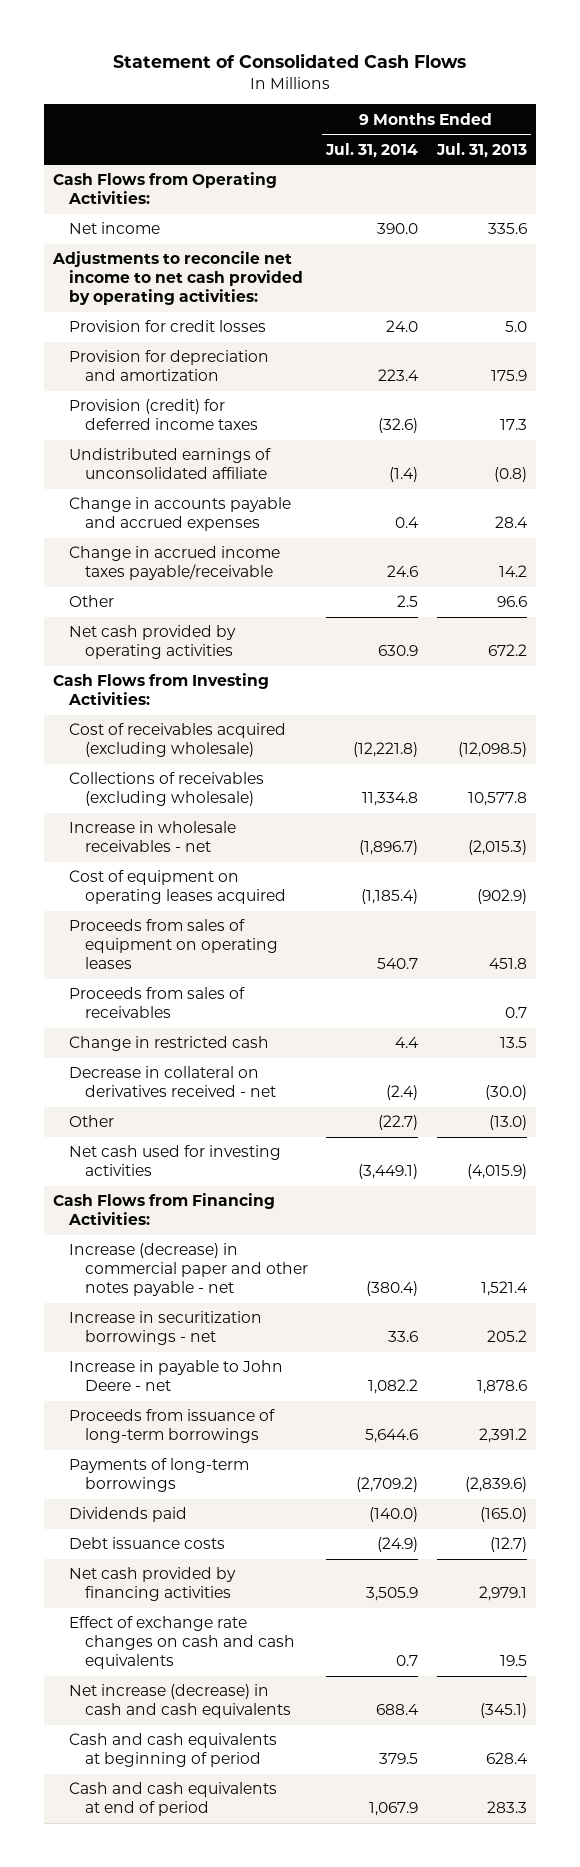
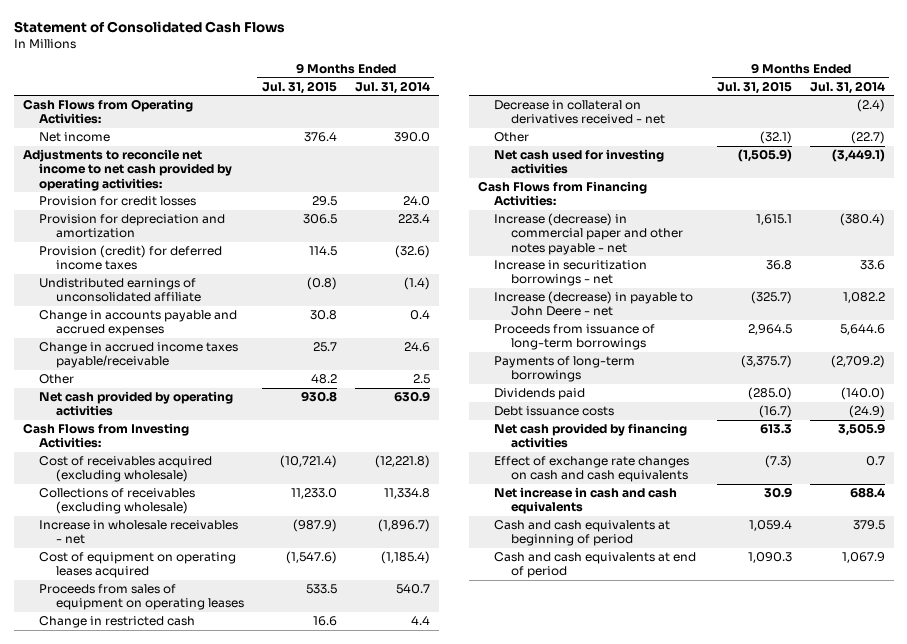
[435,142,527,158] Jul. 31, 2013 -> none
none -> [261,80,337,94] Jul. 31, 2015
[68,987,245,1019] Proceeds from sales of receivables -> none
[68,1360,283,1392] Increase in payable to John Deere - net -> [494,291,694,317] Increase (decrease) in payable to John Deere - net
[68,1684,291,1719] Net increase (decrease) in cash and cash equivalents -> [494,487,678,515] Net increase in cash and cash equivalents

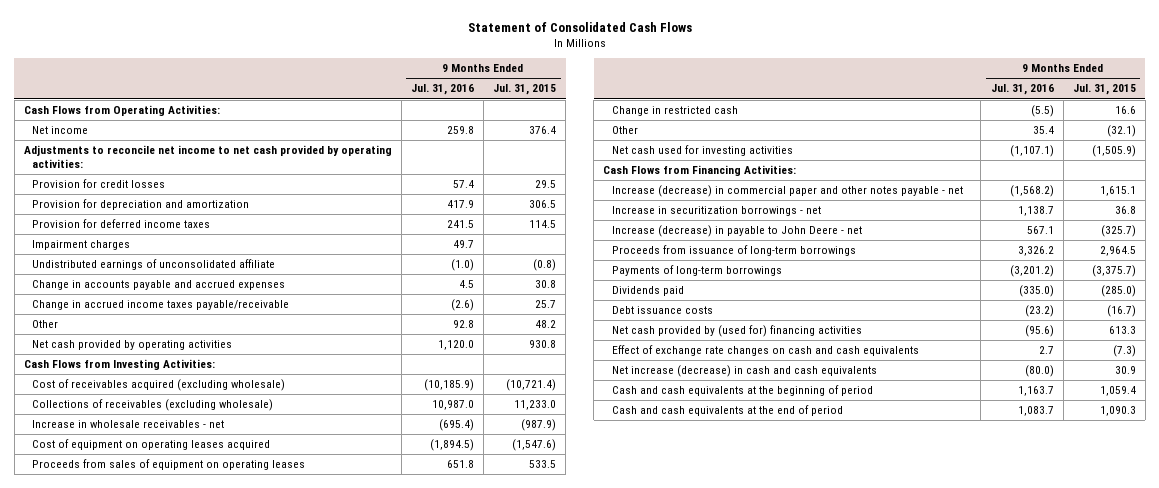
[354,80,430,94] Jul. 31, 2014 -> none
none -> [410,84,474,96] Jul. 31, 2016
[39,245,223,271] Provision (credit) for deferred income taxes -> [32,219,211,229] Provision for deferred income taxes
none -> [32,240,131,251] Impairment charges
[494,100,665,125] Decrease in collateral on derivatives received - net -> none
[494,423,688,449] Net cash provided by financing activities -> [612,325,863,338] Net cash provided by (used for) financing activities
[494,487,678,515] Net increase in cash and cash equivalents -> [612,365,878,378] Net increase (decrease) in cash and cash equivalents
[494,520,671,547] Cash and cash equivalents at beginning of period -> [612,385,874,397] Cash and cash equivalents at the beginning of period
[494,552,697,579] Cash and cash equivalents at end of period -> [612,405,844,417] Cash and cash equivalents at the end of period

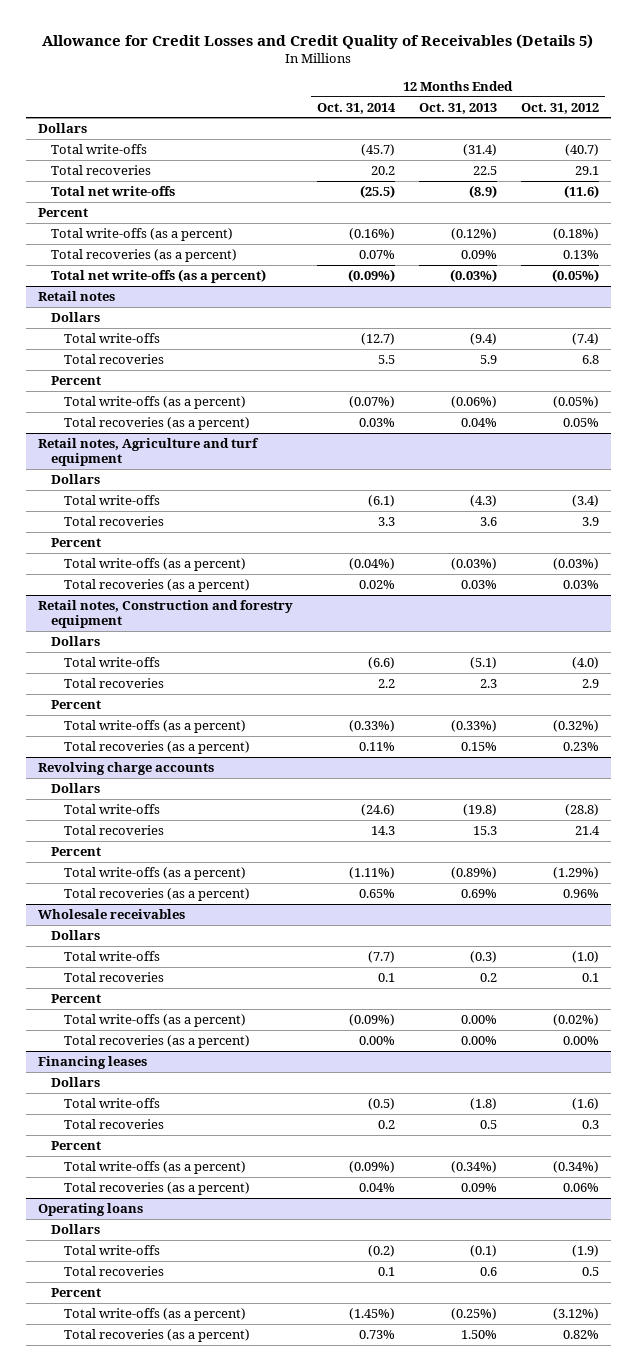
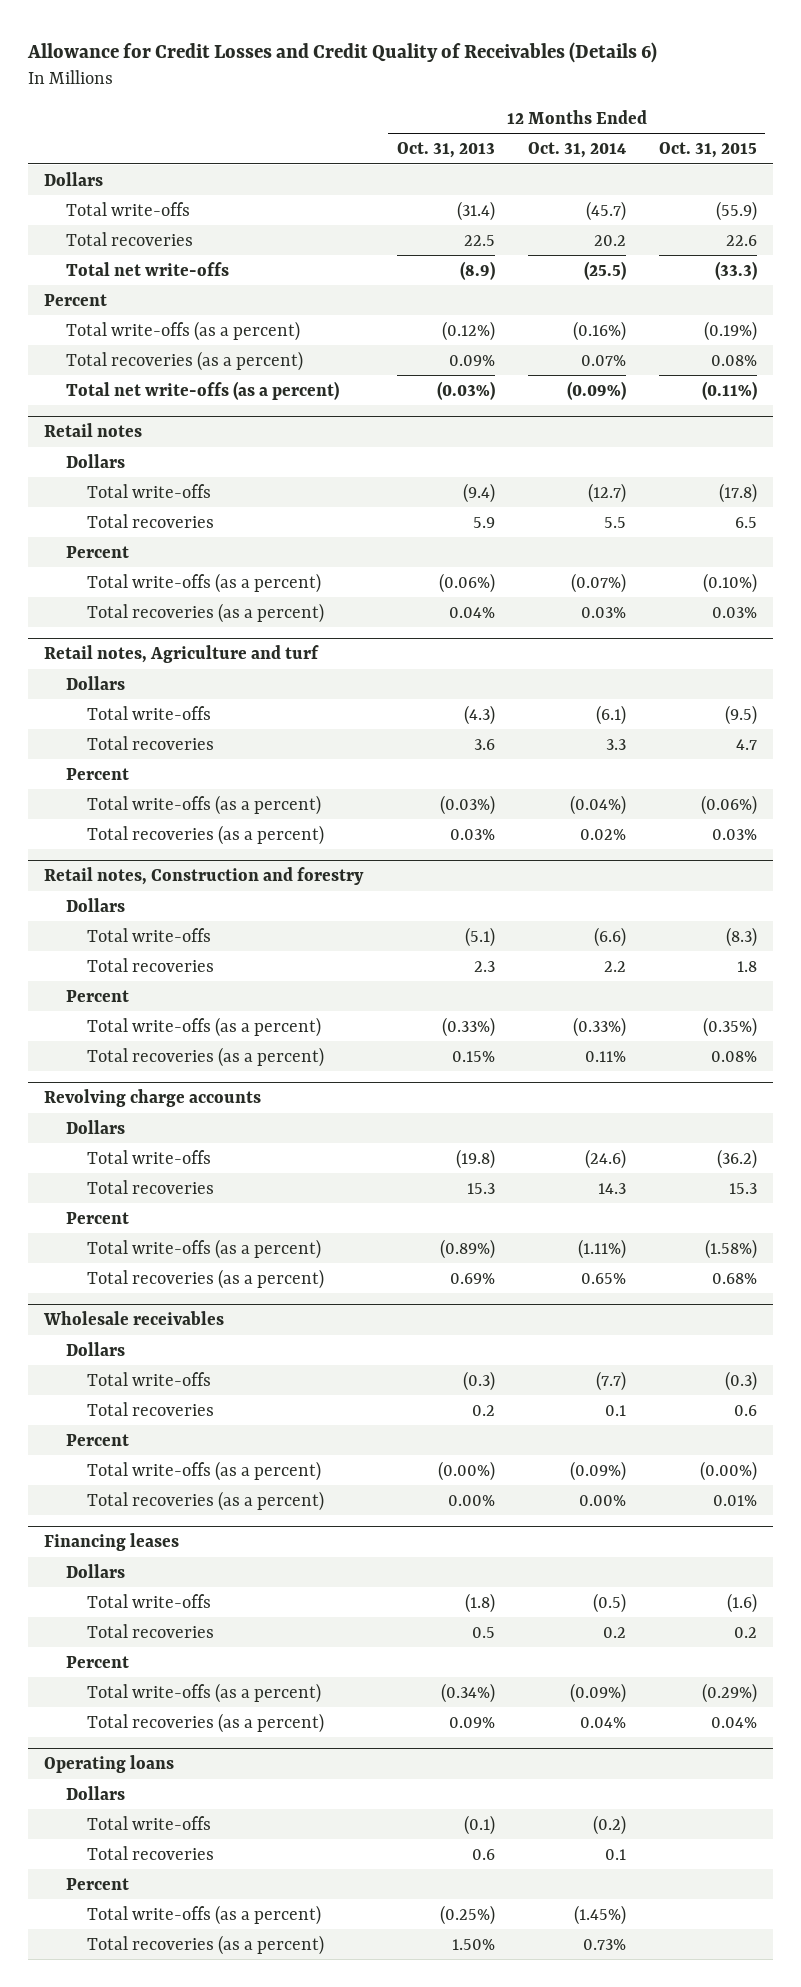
[42,33,594,49] Allowance for Credit Losses and Credit Quality of Receivables (Details 5) -> [26,41,657,63] Allowance for Credit Losses and Credit Quality of Receivables (Details 6)
[521,102,600,114] Oct. 31, 2012 -> none
none -> [658,142,757,159] Oct. 31, 2015
[37,438,259,467] Retail notes, Agriculture and turf equipment -> [44,645,320,664] Retail notes, Agriculture and turf
[37,600,293,629] Retail notes, Construction and forestry equipment -> [44,867,365,886] Retail notes, Construction and forestry
[461,1015,498,1025] 0.00% -> [437,1460,495,1481] (0.00%)

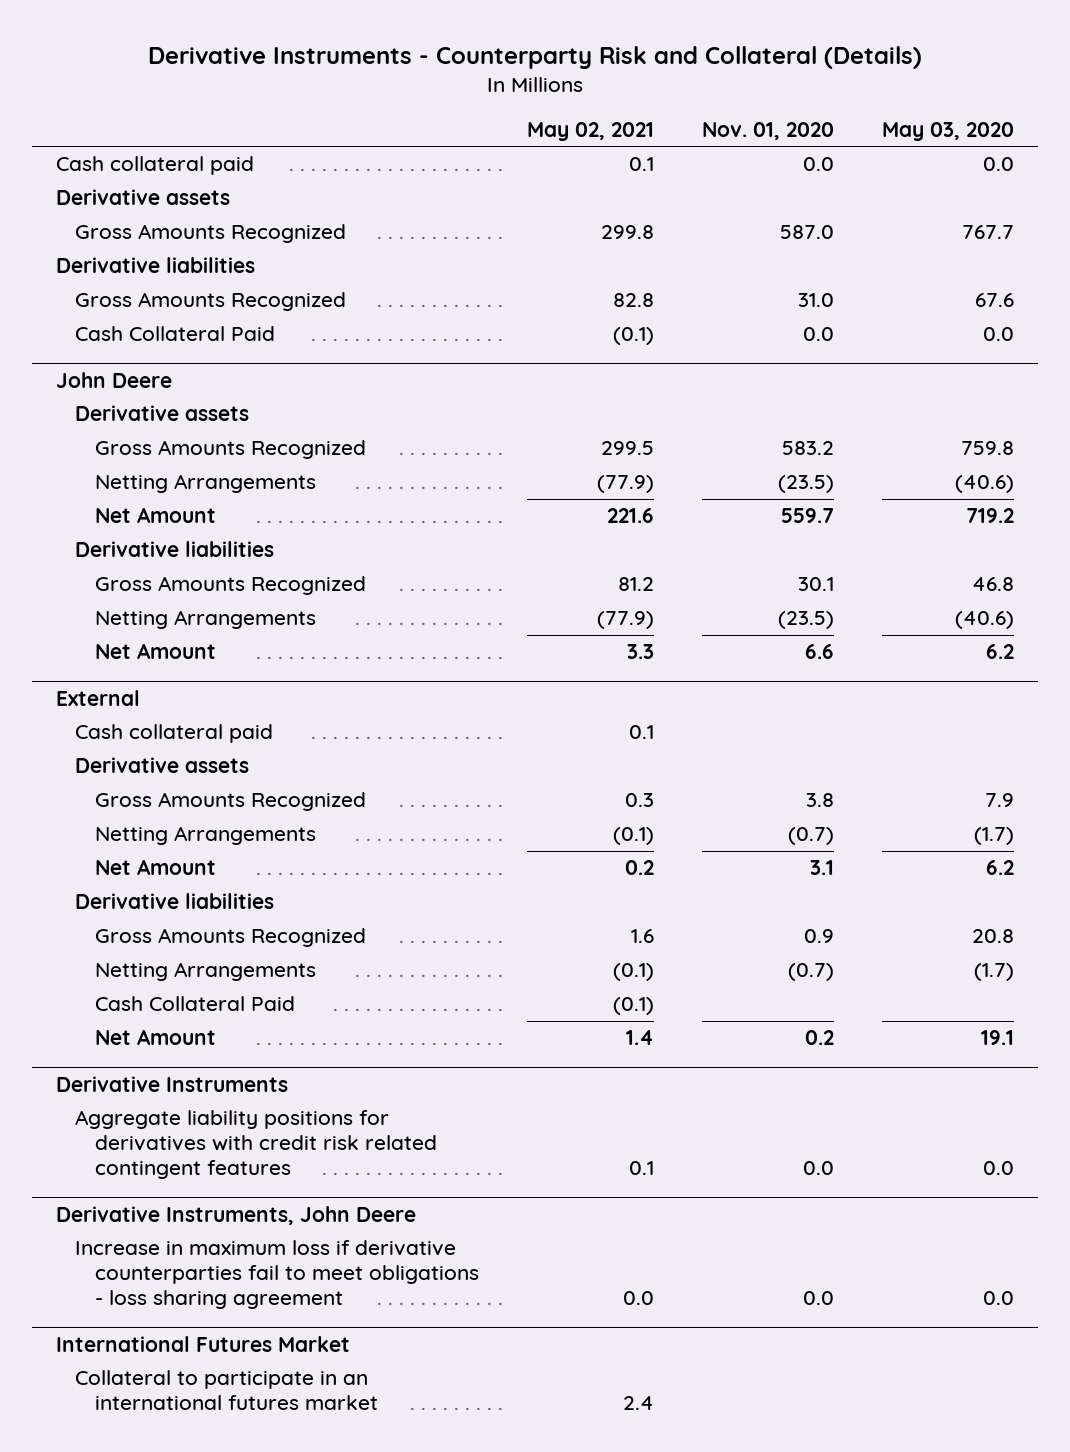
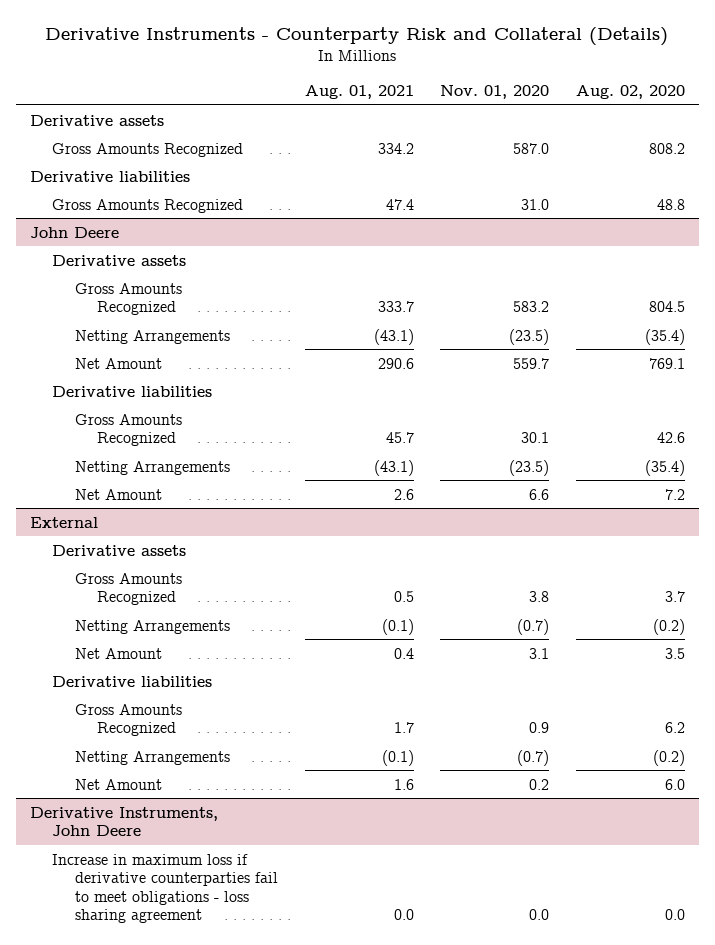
[526,122,654,142] May 02, 2021 -> none
[881,122,1014,142] May 03, 2020 -> none
none -> [304,84,414,99] Aug. 01, 2021
none -> [576,84,686,99] Aug. 02, 2020
[55,156,254,176] Cash collateral paid -> none
[75,326,276,342] Cash Collateral Paid -> none
[75,724,274,744] Cash collateral paid -> none
[95,996,296,1012] Cash Collateral Paid -> none
[55,1075,288,1092] Derivative Instruments -> none
[75,1110,438,1180] Aggregate liability positions for derivatives with credit risk related contingent features -> none
[55,1335,350,1352] International Futures Market -> none
[75,1370,379,1411] Collateral to participate in an international futures market -> none

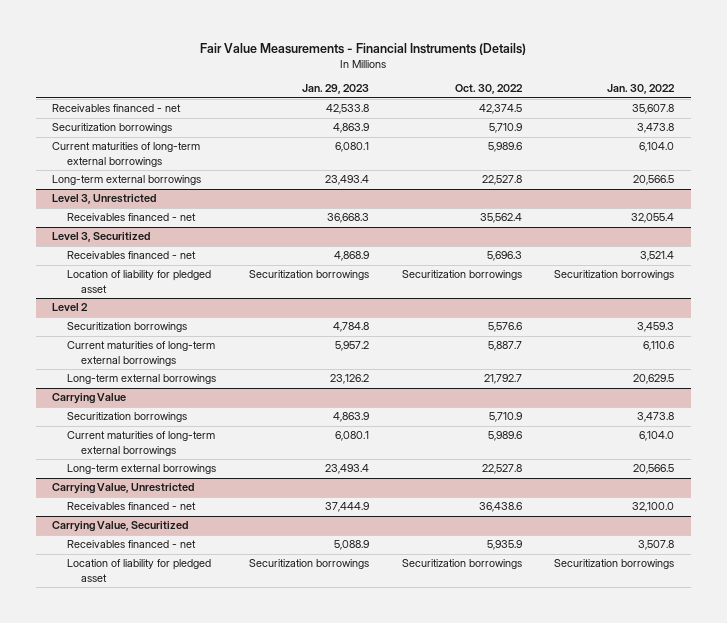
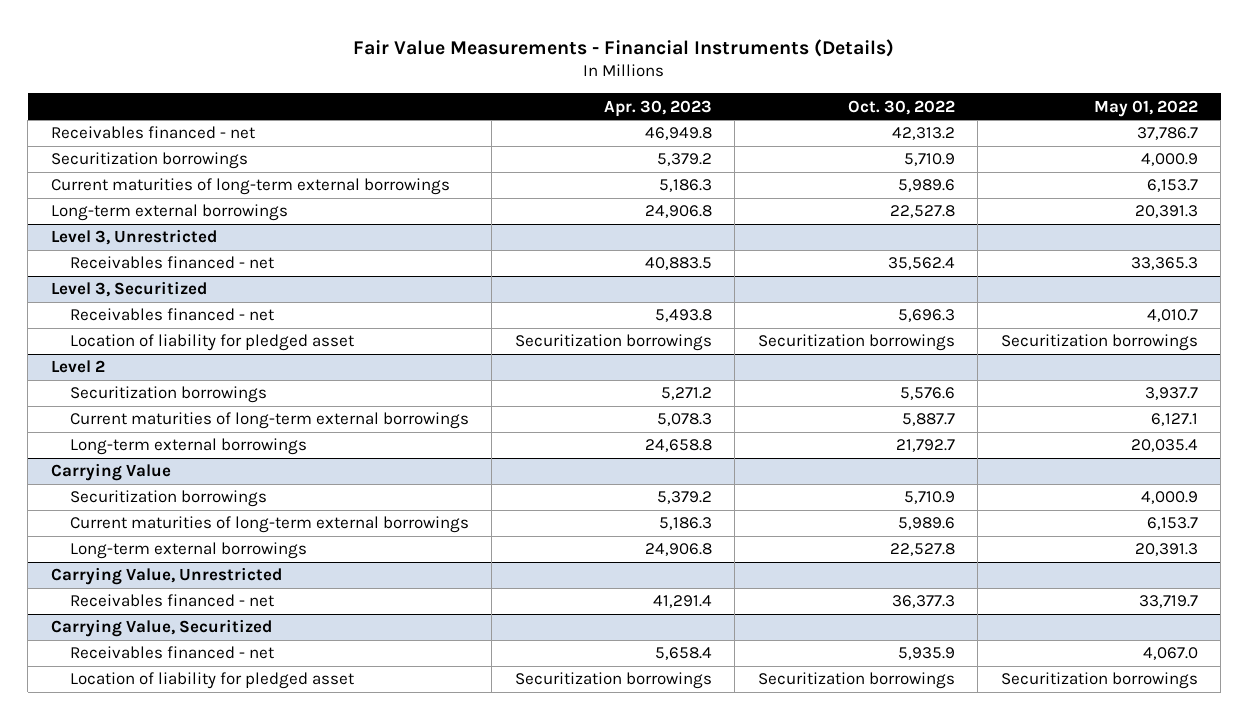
[301,84,369,95] Jan. 29, 2023 -> none
[607,84,676,95] Jan. 30, 2022 -> none
none -> [603,99,712,117] Apr. 30, 2023
none -> [1093,99,1198,117] May 01, 2022
[478,104,522,115] 42,374.5 -> [891,127,955,141] 42,313.2
[478,502,522,513] 36,438.6 -> [891,595,955,609] 36,377.3

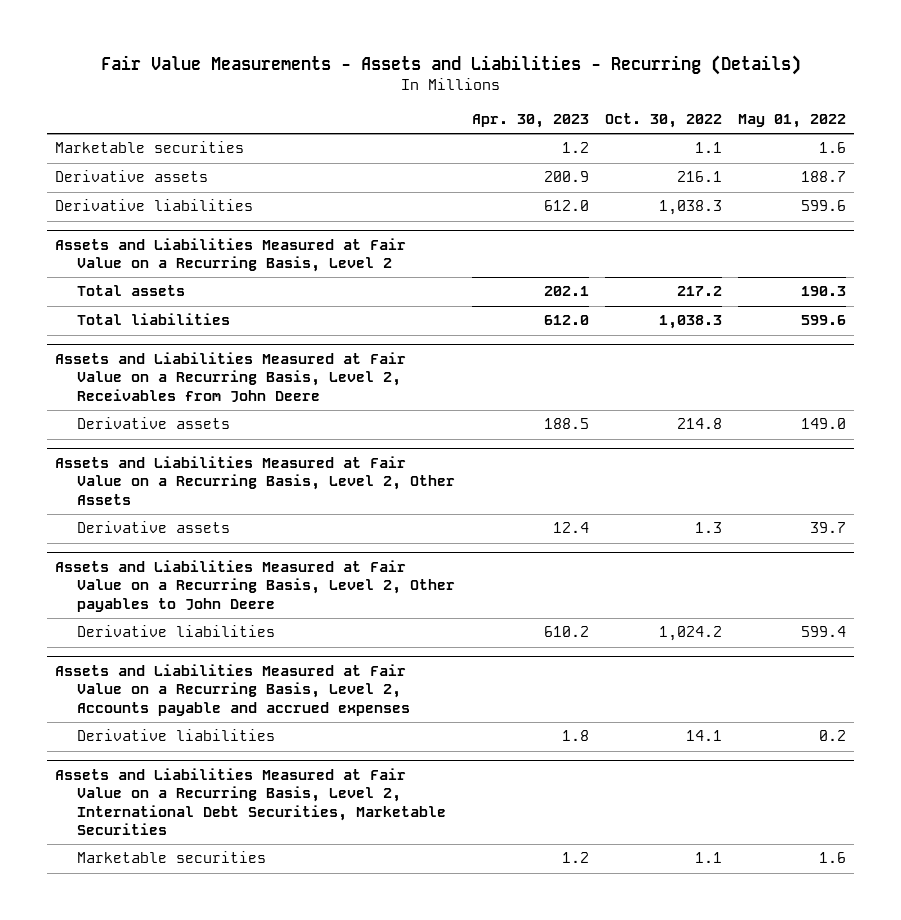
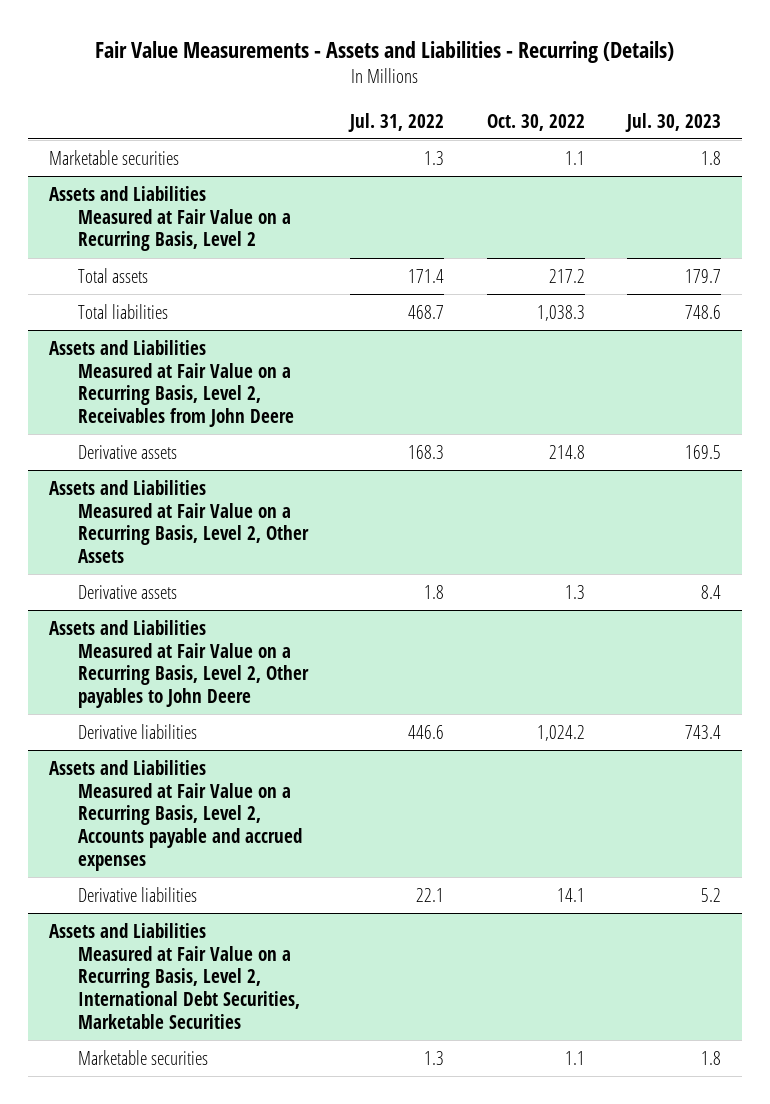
[471,114,589,129] Apr. 30, 2023 -> none
[737,114,846,129] May 01, 2022 -> none
none -> [348,112,445,132] Jul. 31, 2022
none -> [624,112,721,132] Jul. 30, 2023
[55,170,209,183] Derivative assets -> none
[55,199,254,212] Derivative liabilities -> none

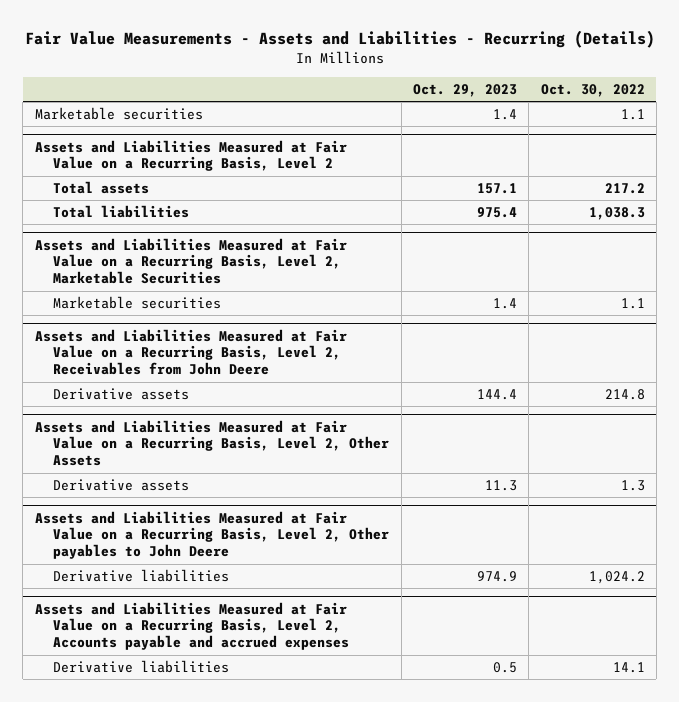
[348,112,445,132] Jul. 31, 2022 -> none
[624,112,721,132] Jul. 30, 2023 -> none
none -> [413,84,518,98] Oct. 29, 2023
none -> [34,237,347,285] Assets and Liabilities Measured at Fair Value on a Recurring Basis, Level 2, Marketable Securities
none -> [53,296,222,310] Marketable securities
[48,922,301,1029] Assets and Liabilities Measured at Fair Value on a Recurring Basis, Level 2, International Debt Securities, Marketable Securities -> none
[78,1049,209,1065] Marketable securities -> none

